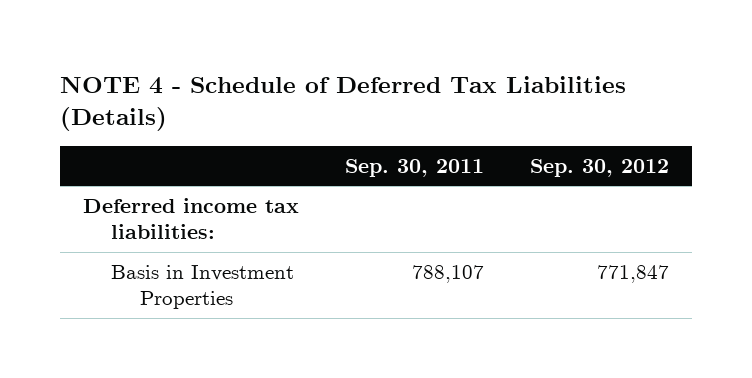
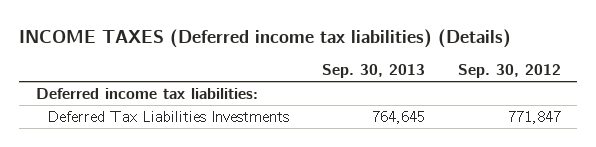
[60,75,627,132] NOTE 4 - Schedule of Deferred Tax Liabilities (Details) -> [19,28,512,48] INCOME TAXES (Deferred income tax liabilities) (Details)
[344,158,484,177] Sep. 30, 2011 -> none
none -> [321,63,425,78] Sep. 30, 2013
[111,264,295,310] Basis in Investment Properties -> [47,110,290,122] Deferred Tax Liabilities Investments

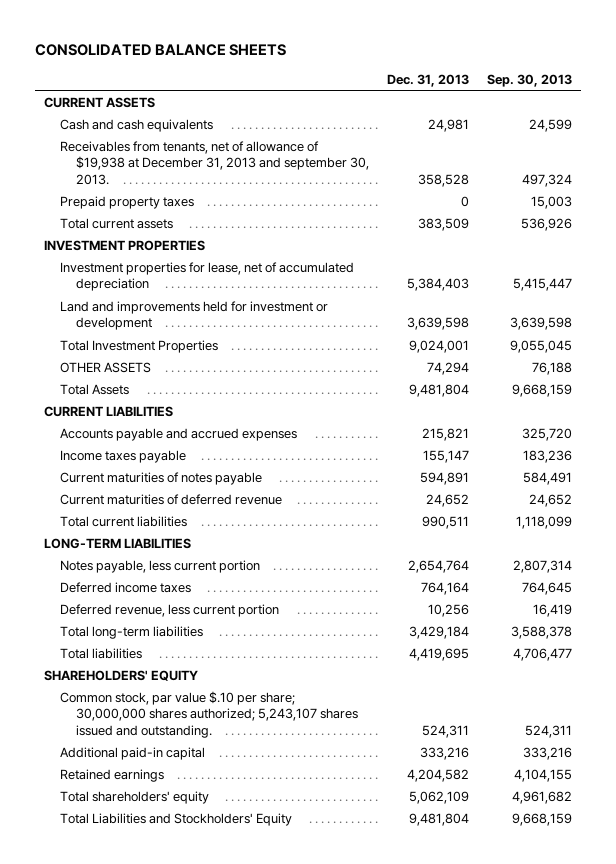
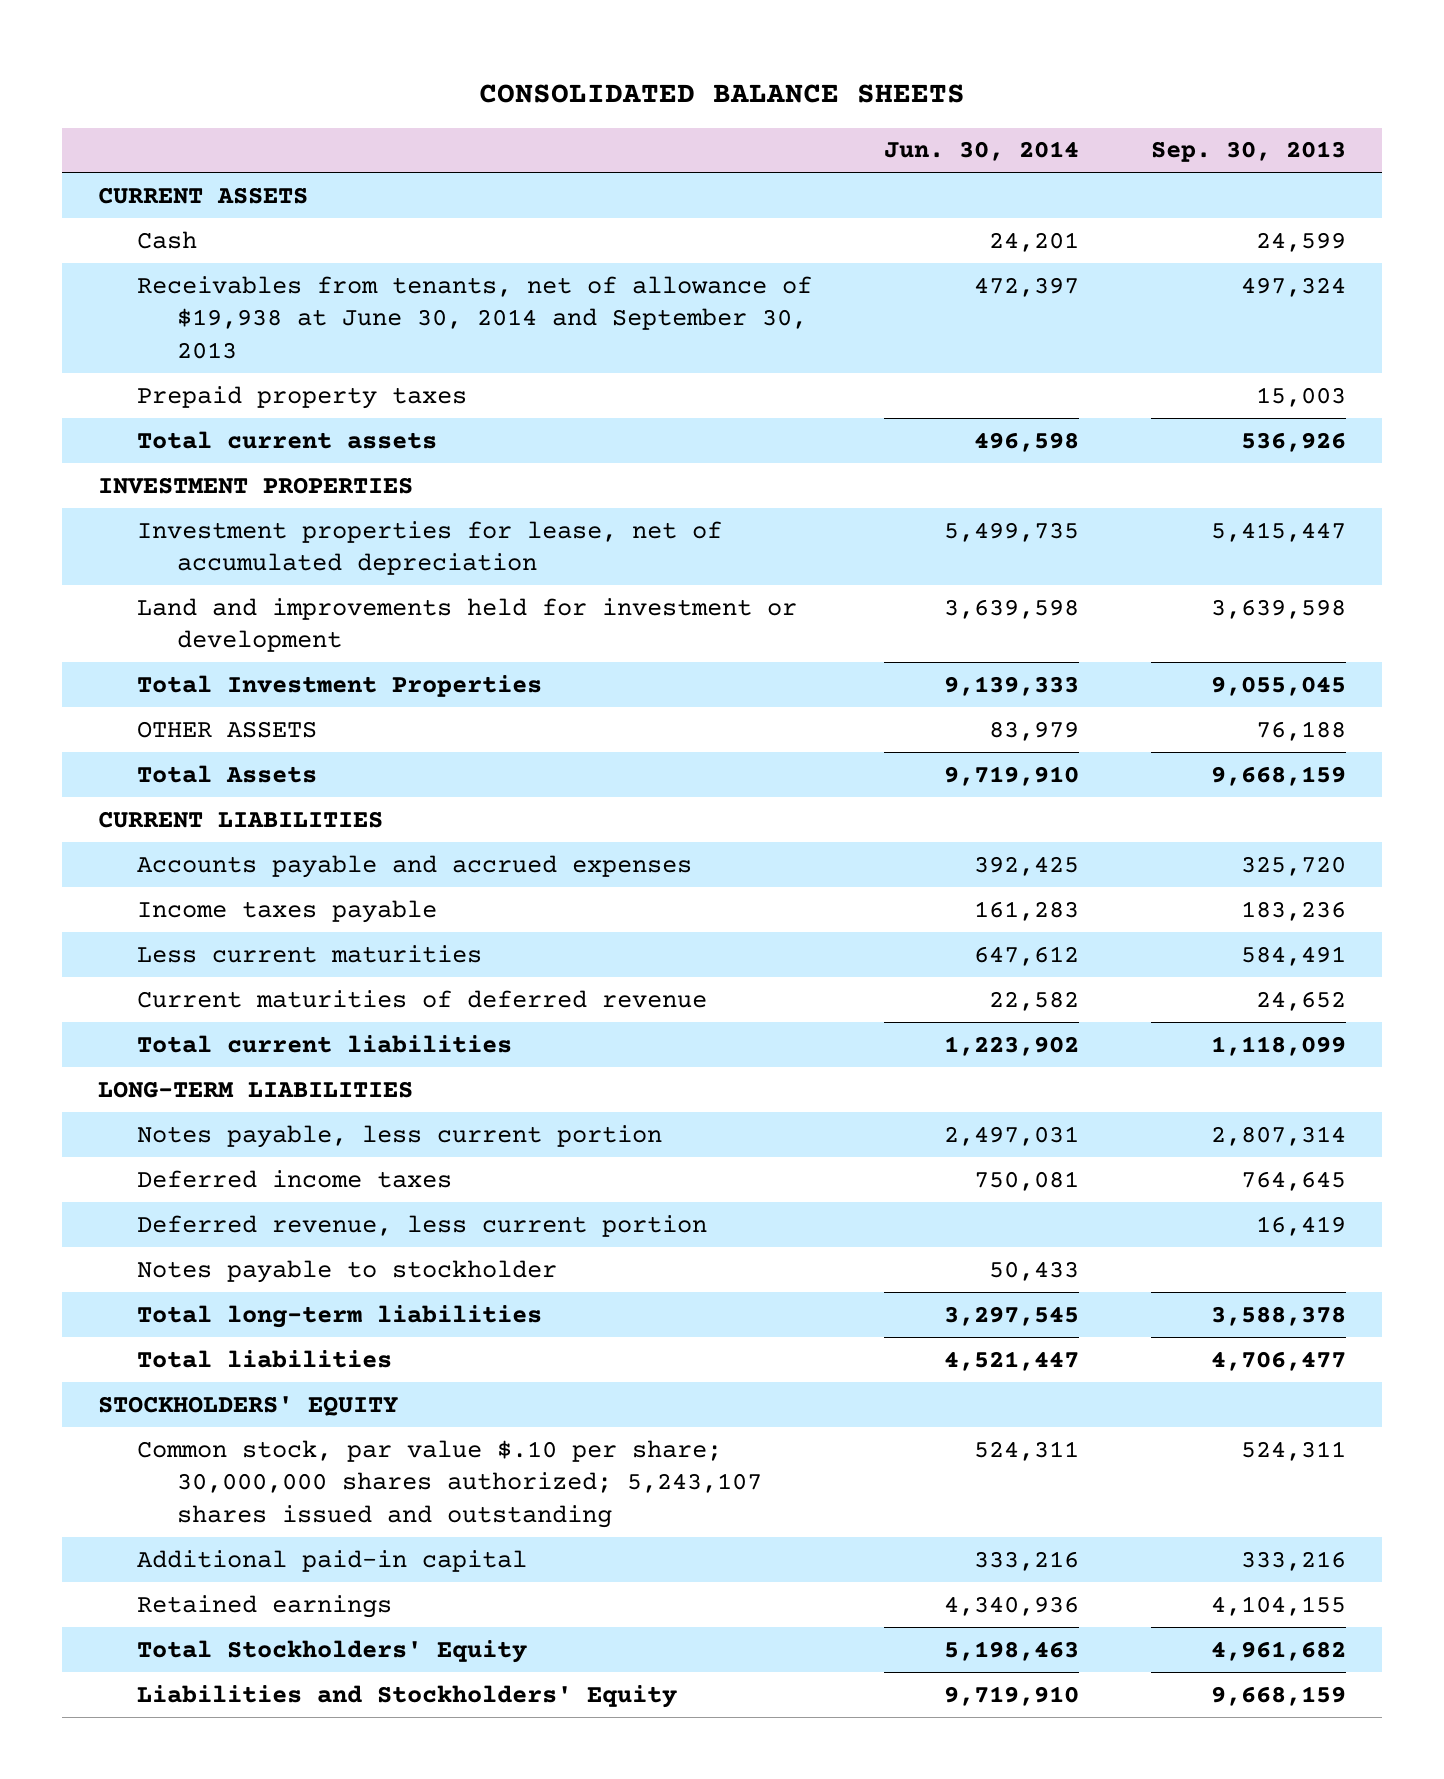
[386,74,469,88] Dec. 31, 2013 -> none
none -> [884,141,1080,162] Jun. 30, 2014
[59,118,213,132] Cash and cash equivalents -> [137,230,198,249] Cash
[59,140,369,185] Receivables from tenants, net of allowance of $19,938 at December 31, 2013 and september 30, 2013. -> [137,275,813,359] Receivables from tenants, net of allowance of $19,938 at June 30, 2014 and September 30, 2013
[59,471,262,485] Current maturities of notes payable -> [137,944,483,963] Less current maturities
none -> [137,1259,558,1283] Notes payable to stockholder
[44,669,199,681] SHAREHOLDERS' EQUITY -> [98,1395,399,1416] STOCKHOLDERS' EQUITY
[59,690,358,738] Common stock, par value $.10 per share; 30,000,000 shares authorized; 5,243,107 shares issued and outstanding. -> [137,1439,762,1528] Common stock, par value $.10 per share; 30,000,000 shares authorized; 5,243,107 shares issued and outstanding
[59,790,209,804] Total shareholders' equity -> [137,1639,528,1663] Total Stockholders' Equity
[59,812,292,826] Total Liabilities and Stockholders' Equity -> [137,1684,678,1708] Liabilities and Stockholders' Equity

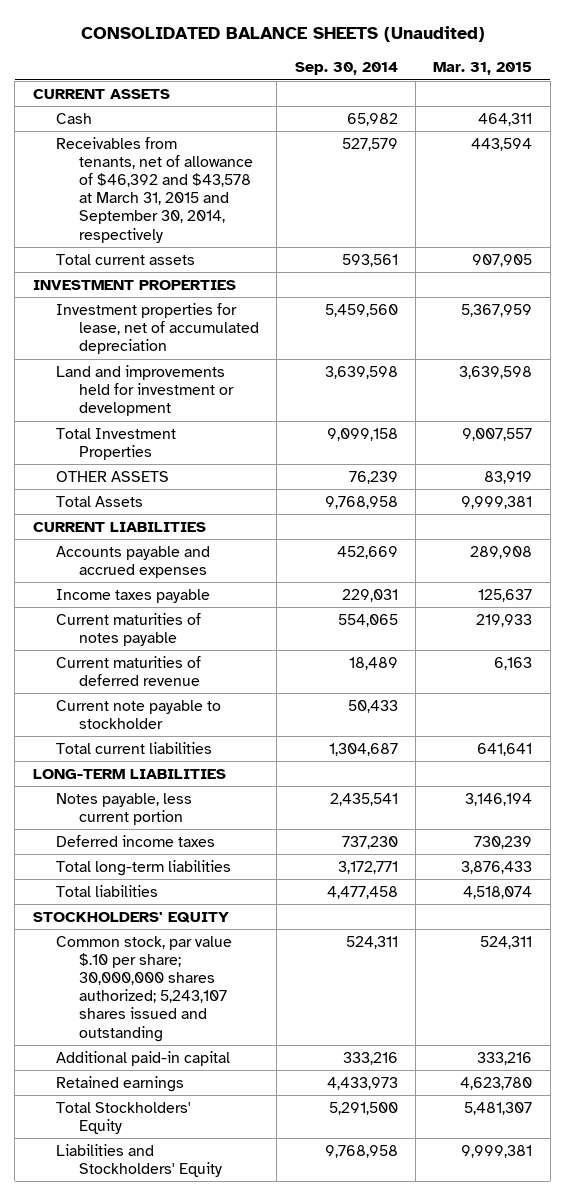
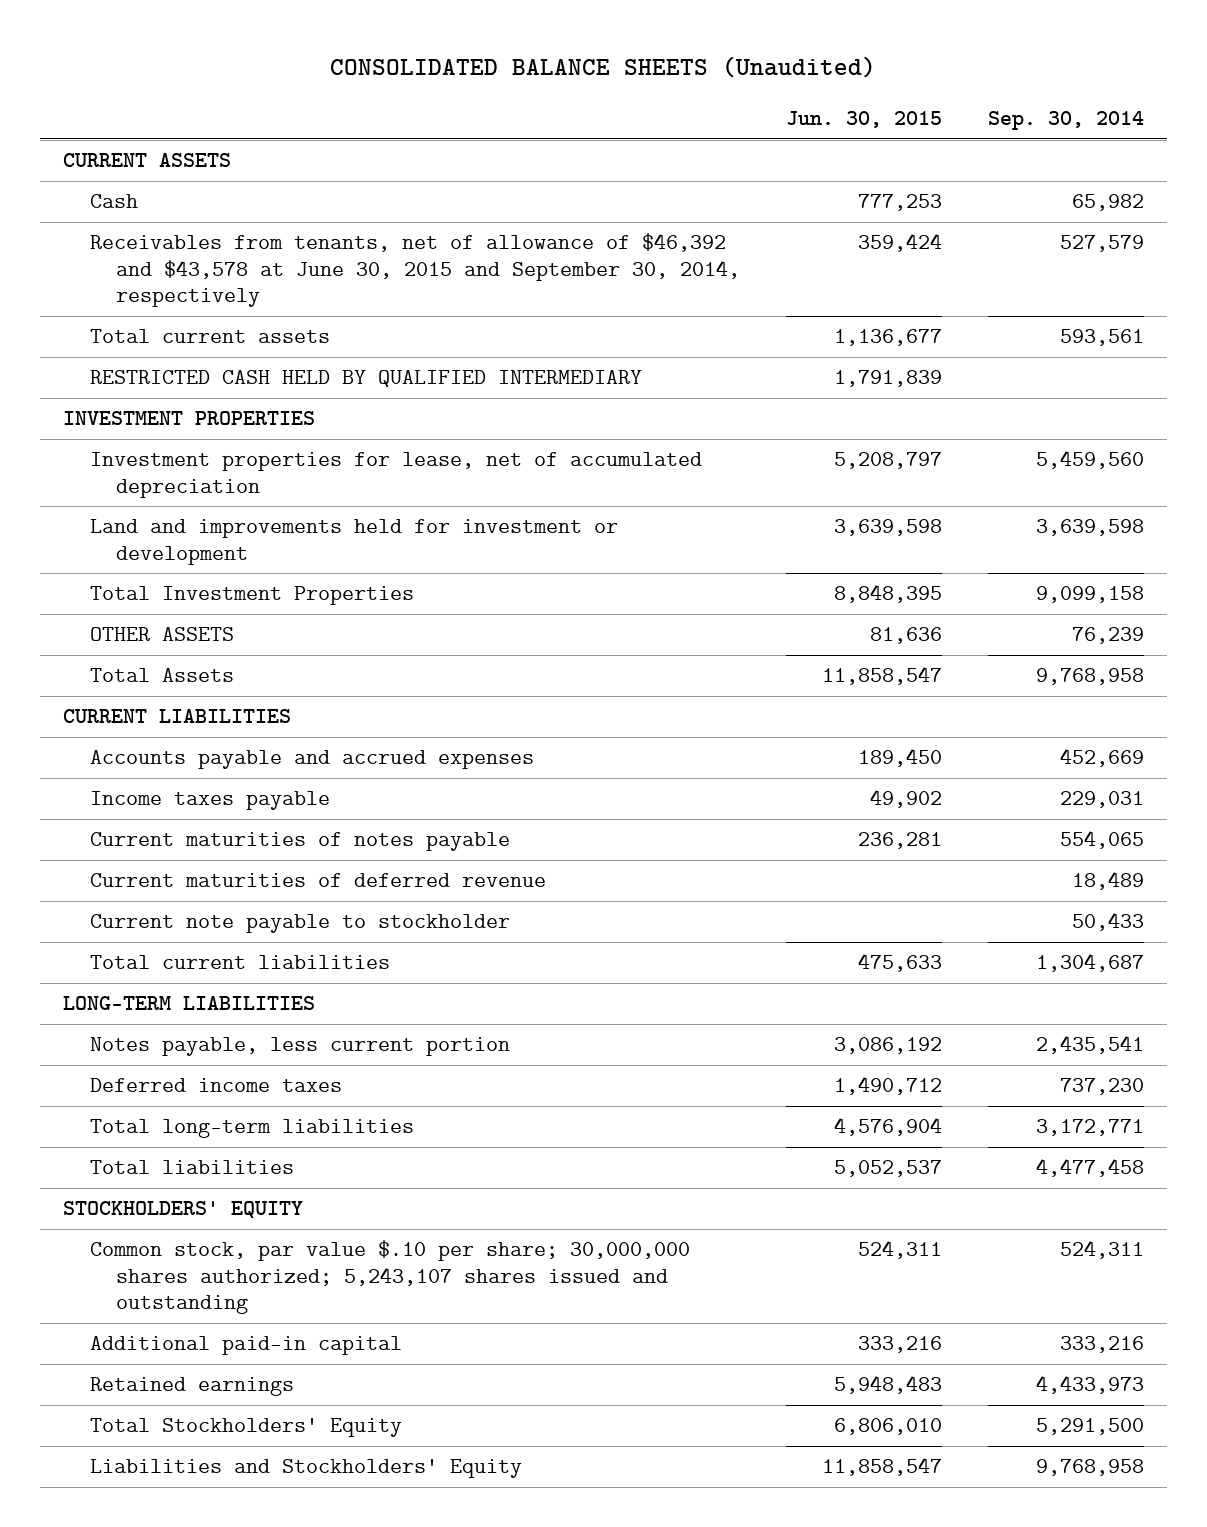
[433,62,533,76] Mar. 31, 2015 -> none
none -> [786,111,943,129] Jun. 30, 2015
[55,136,253,243] Receivables from tenants, net of allowance of $46,392 and $43,578 at March 31, 2015 and September 30, 2014, respectively -> [89,233,741,308] Receivables from tenants, net of allowance of $46,392 and $43,578 at June 30, 2015 and September 30, 2014, respectively
none -> [89,370,642,388] RESTRICTED CASH HELD BY QUALIFIED INTERMEDIARY

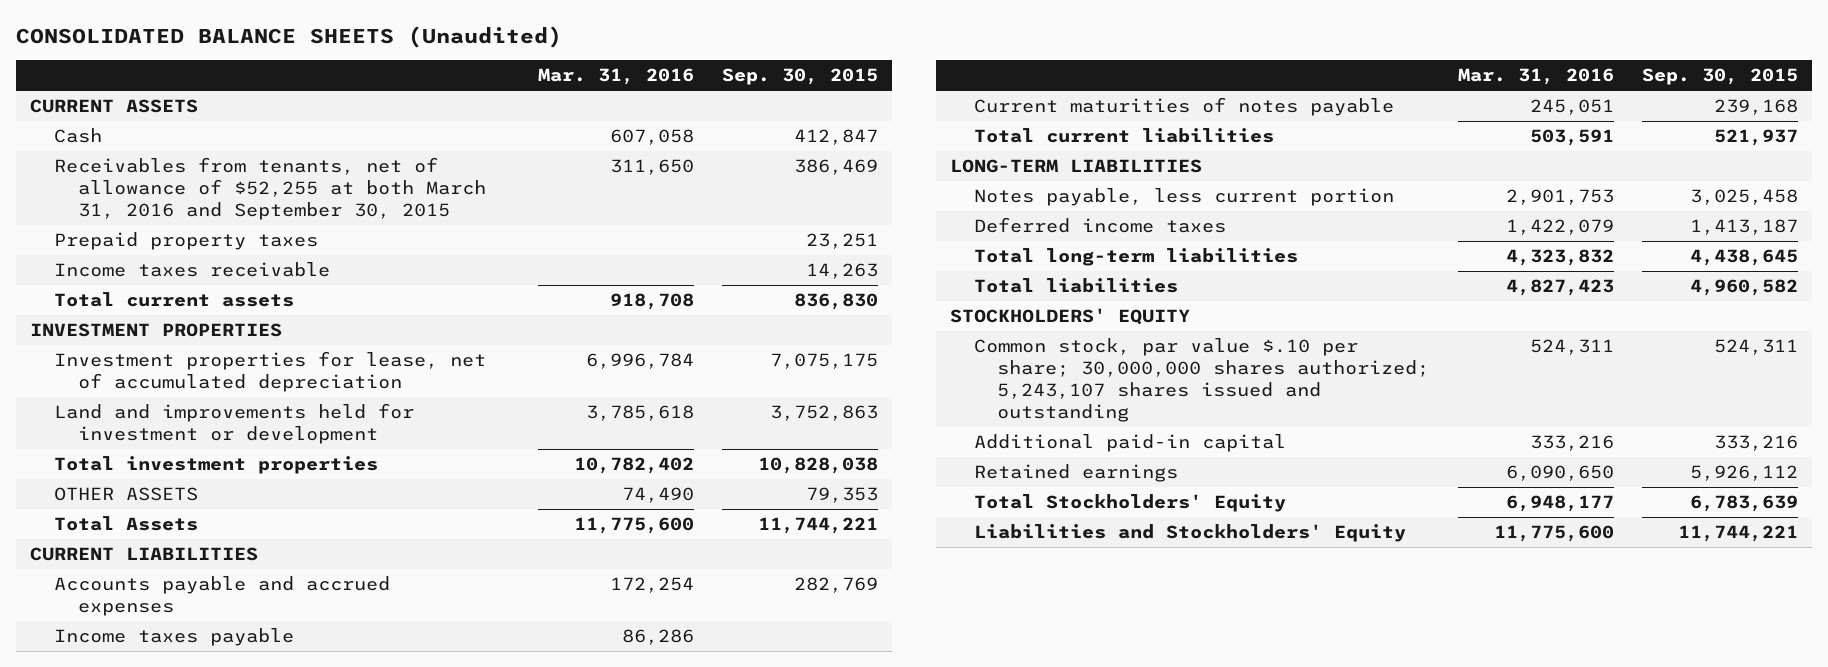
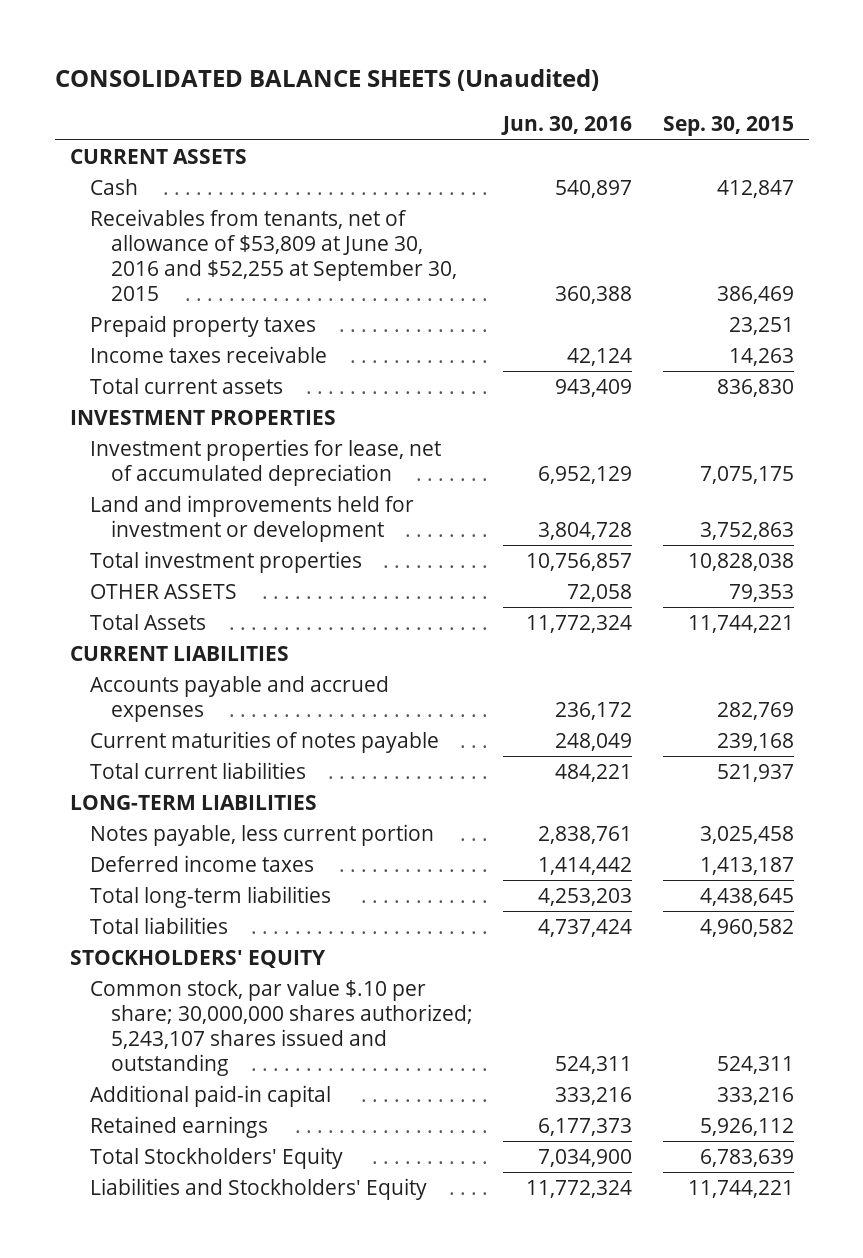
[537,68,694,86] Mar. 31, 2016 -> none
none -> [501,116,633,136] Jun. 30, 2016
[53,157,486,221] Receivables from tenants, net of allowance of $52,255 at both March 31, 2016 and September 30, 2015 -> [90,209,457,301] Receivables from tenants, net of allowance of $53,809 at June 30, 2016 and $52,255 at September 30, 2015
[53,628,294,647] Income taxes payable -> none

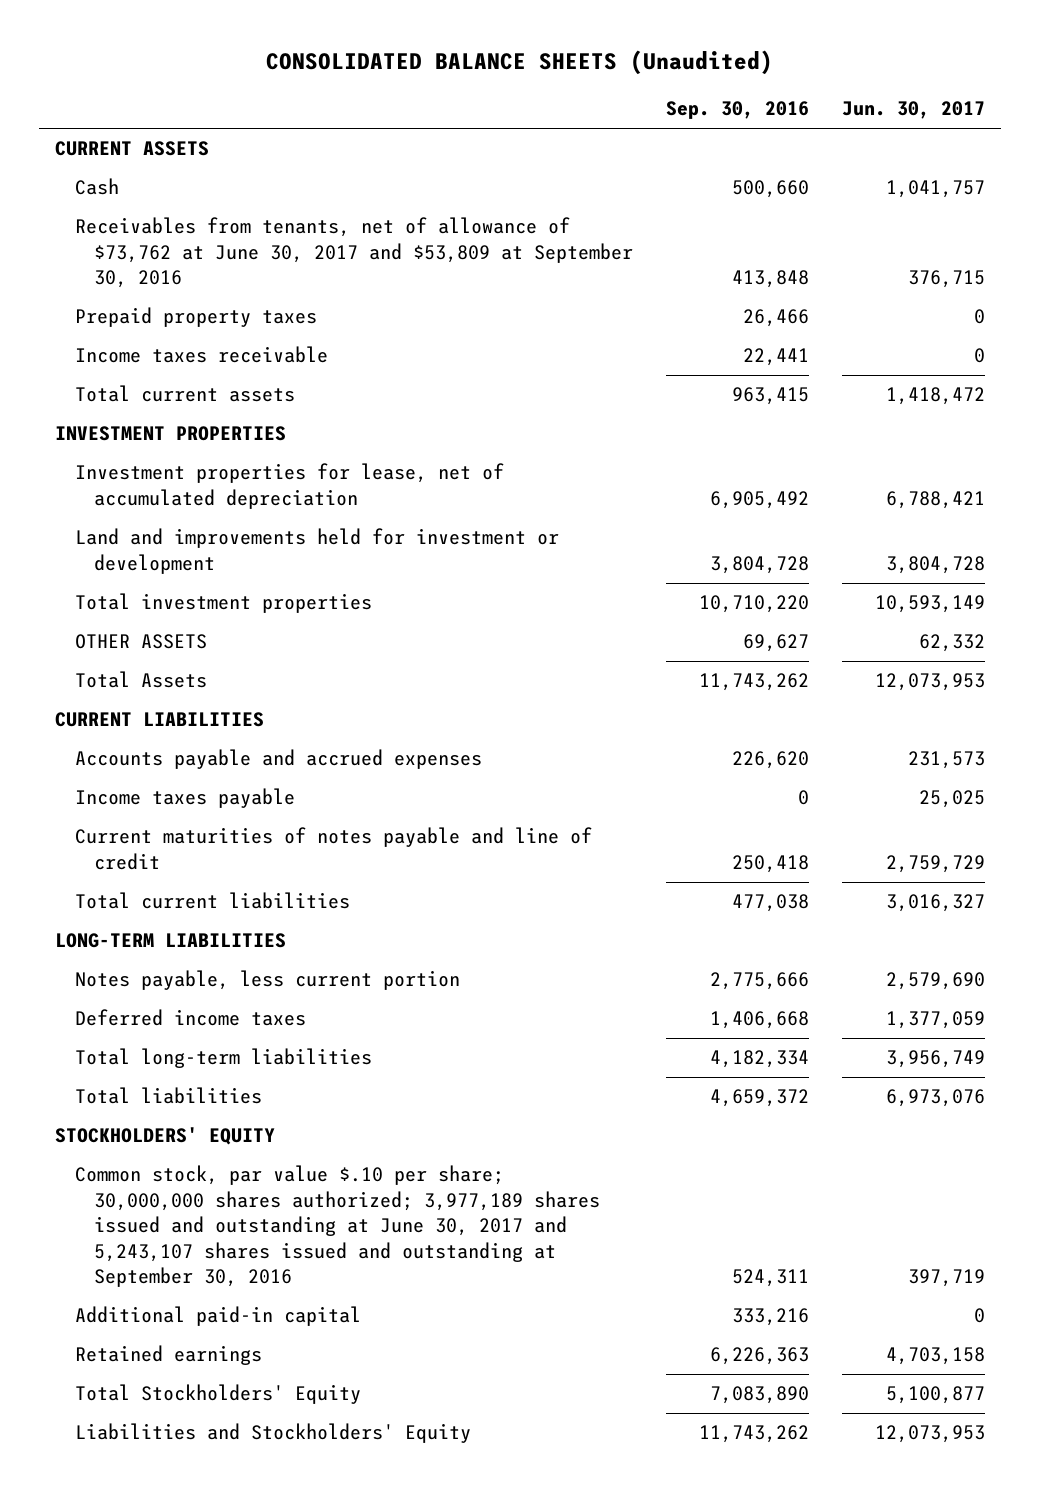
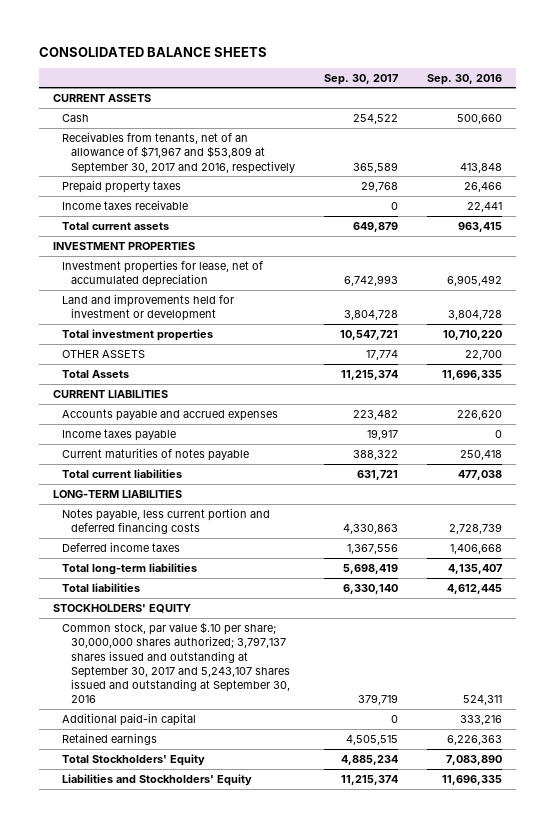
[265,50,773,76] CONSOLIDATED BALANCE SHEETS (Unaudited) -> [39,46,268,57] CONSOLIDATED BALANCE SHEETS
[841,101,985,120] Jun. 30, 2017 -> none
none -> [323,73,398,85] Sep. 30, 2017
[74,217,634,289] Receivables from tenants, net of allowance of $73,762 at June 30, 2017 and $53,809 at September 30, 2016 -> [62,131,296,174] Receivables from tenants, net of an allowance of $71,967 and $53,809 at September 30, 2017 and 2016, respectively
[742,634,809,653] 69,627 -> [464,349,502,360] 22,700
[698,673,809,692] 11,743,262 -> [441,369,502,380] 11,696,335
[74,827,592,870] Current maturities of notes payable and line of credit -> [62,447,250,461] Current maturities of notes payable
[74,970,460,991] Notes payable, less current portion -> [62,507,271,535] Notes payable, less current portion and deferred financing costs
[709,972,809,991] 2,775,666 -> [448,523,502,535] 2,728,739
[709,1050,809,1069] 4,182,334 -> [447,563,502,574] 4,135,407
[709,1089,809,1108] 4,659,372 -> [446,583,502,594] 4,612,445
[74,1165,601,1288] Common stock, par value $.10 per share; 30,000,000 shares authorized; 3,977,189 shares issued and outstanding at June 30, 2017 and 5,243,107 shares issued and outstanding at September 30, 2016 -> [62,621,291,704] Common stock, par value $.10 per share; 30,000,000 shares authorized; 3,797,137 shares issued and outstanding at September 30, 2017 and 5,243,107 shares issued and outstanding at September 30, 2016
[698,1425,809,1444] 11,743,262 -> [441,774,502,785] 11,696,335

